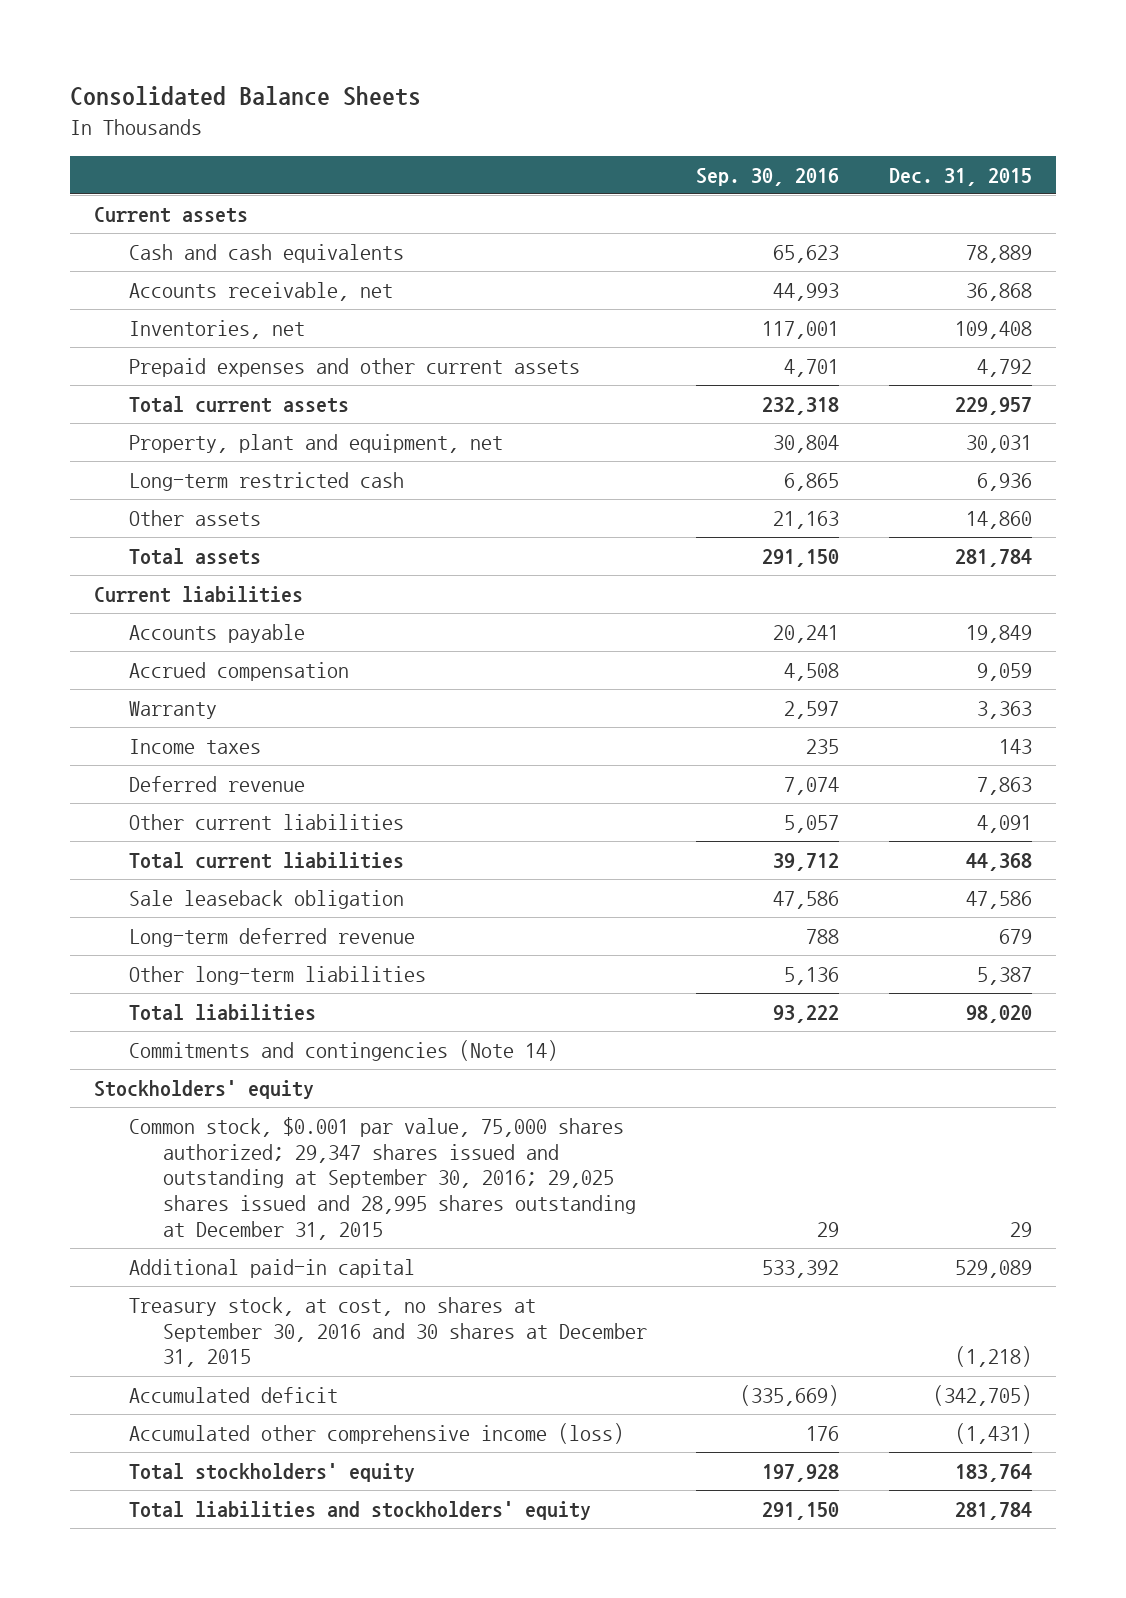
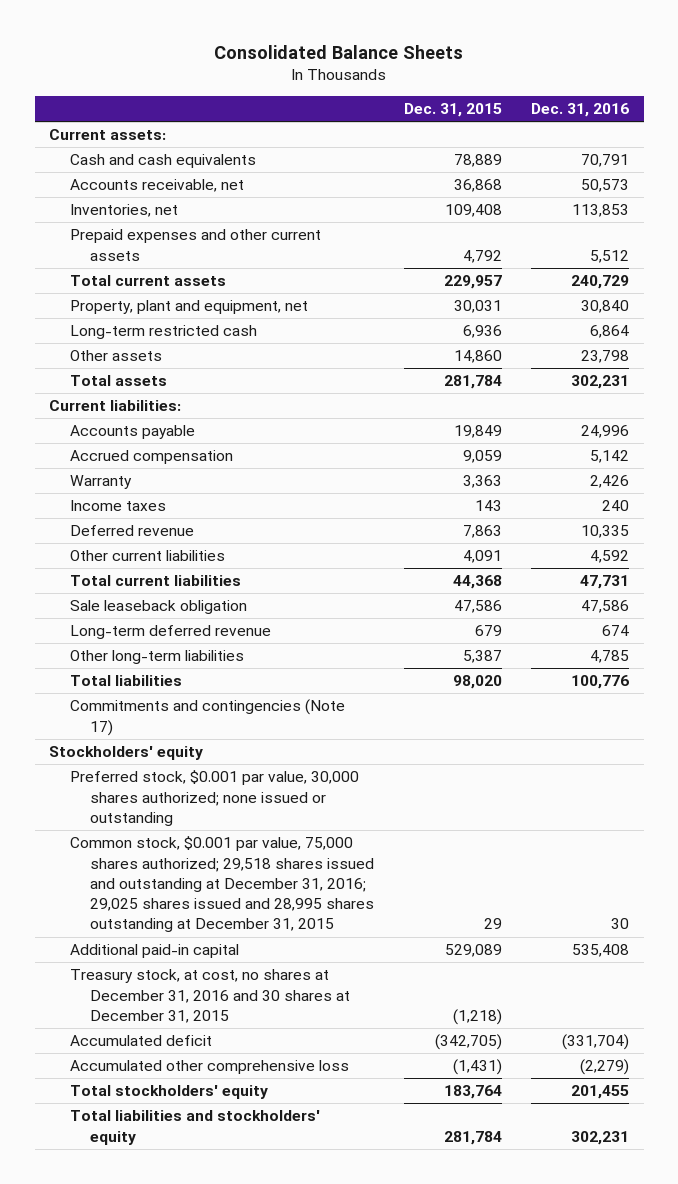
[696,167,840,186] Sep. 30, 2016 -> none
none -> [530,102,629,117] Dec. 31, 2016
[94,207,249,224] Current assets -> [49,129,167,141] Current assets:
[94,586,304,604] Current liabilities -> [49,400,182,412] Current liabilities:
[128,1040,558,1062] Commitments and contingencies (Note 14) -> [69,699,345,736] Commitments and contingencies (Note 17)
none -> [69,770,359,826] Preferred stock, $0.001 par value, 30,000 shares authorized; none issued or outstanding
[128,1117,637,1240] Common stock, $0.001 par value, 75,000 shares authorized; 29,347 shares issued and outstanding at September 30, 2016; 29,025 shares issued and 28,995 shares outstanding at December 31, 2015 -> [69,836,375,933] Common stock, $0.001 par value, 75,000 shares authorized; 29,518 shares issued and outstanding at December 31, 2016; 29,025 shares issued and 28,995 shares outstanding at December 31, 2015
[128,1297,648,1368] Treasury stock, at cost, no shares at September 30, 2016 and 30 shares at December 31, 2015 -> [69,969,351,1023] Treasury stock, at cost, no shares at December 31, 2016 and 30 shares at December 31, 2015
[128,1423,624,1445] Accumulated other comprehensive income (loss) -> [69,1060,349,1075] Accumulated other comprehensive loss

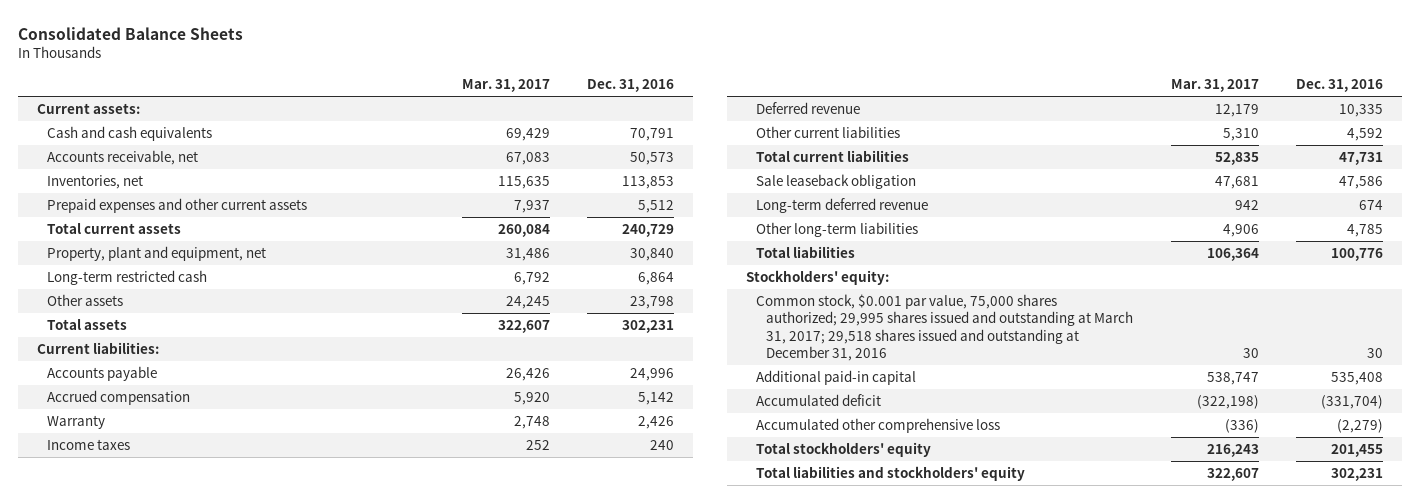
[403,102,502,117] Dec. 31, 2015 -> none
none -> [461,78,550,92] Mar. 31, 2017
[69,699,345,736] Commitments and contingencies (Note 17) -> none
[69,770,359,826] Preferred stock, $0.001 par value, 30,000 shares authorized; none issued or outstanding -> none
[49,746,204,761] Stockholders' equity -> [745,270,889,286] Stockholders' equity:
[69,836,375,933] Common stock, $0.001 par value, 75,000 shares authorized; 29,518 shares issued and outstanding at December 31, 2016; 29,025 shares issued and 28,995 shares outstanding at December 31, 2015 -> [755,294,1134,361] Common stock, $0.001 par value, 75,000 shares authorized; 29,995 shares issued and outstanding at March 31, 2017; 29,518 shares issued and outstanding at December 31, 2016
[69,969,351,1023] Treasury stock, at cost, no shares at December 31, 2016 and 30 shares at December 31, 2015 -> none

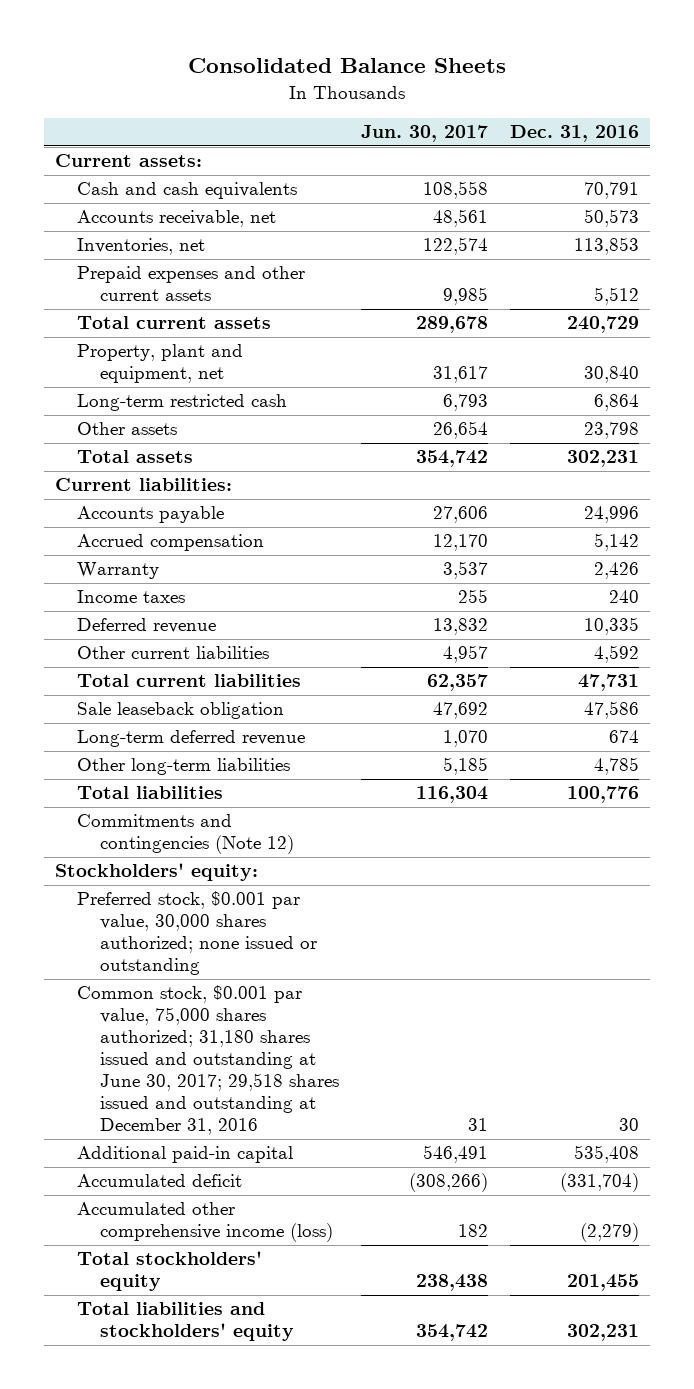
[461,78,550,92] Mar. 31, 2017 -> none
none -> [361,125,489,143] Jun. 30, 2017
none -> [77,814,295,855] Commitments and contingencies (Note 12)
none -> [77,891,318,976] Preferred stock, $0.001 par value, 30,000 shares authorized; none issued or outstanding
[755,294,1134,361] Common stock, $0.001 par value, 75,000 shares authorized; 29,995 shares issued and outstanding at March 31, 2017; 29,518 shares issued and outstanding at December 31, 2016 -> [77,985,340,1136] Common stock, $0.001 par value, 75,000 shares authorized; 31,180 shares issued and outstanding at June 30, 2017; 29,518 shares issued and outstanding at December 31, 2016
[755,418,1000,434] Accumulated other comprehensive loss -> [77,1202,334,1243] Accumulated other comprehensive income (loss)

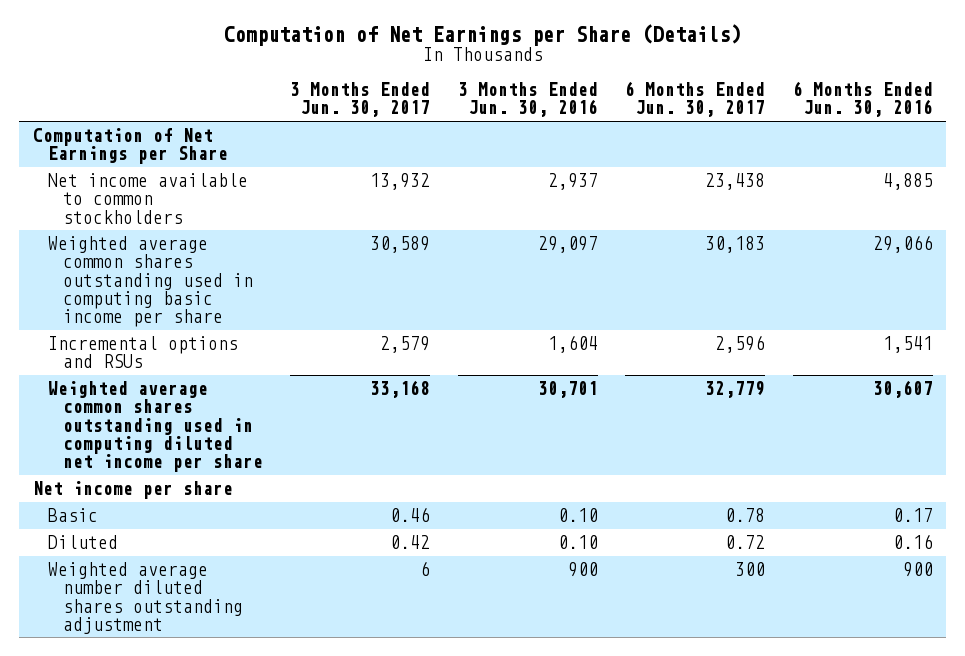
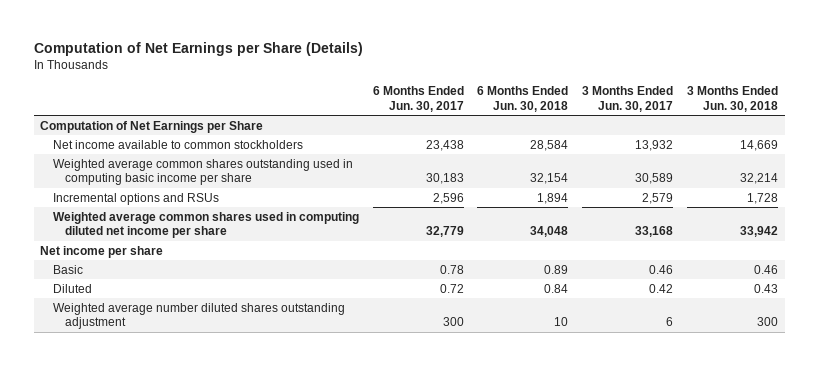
[457,82,598,118] 3 Months Ended Jun. 30, 2016 -> none
[792,81,933,118] 6 Months Ended Jun. 30, 2016 -> none
none -> [477,86,569,112] 6 Months Ended Jun. 30, 2018
none -> [686,86,778,112] 3 Months Ended Jun. 30, 2018
[47,381,263,472] Weighted average common shares outstanding used in computing diluted net income per share -> [52,211,359,239] Weighted average common shares used in computing diluted net income per share

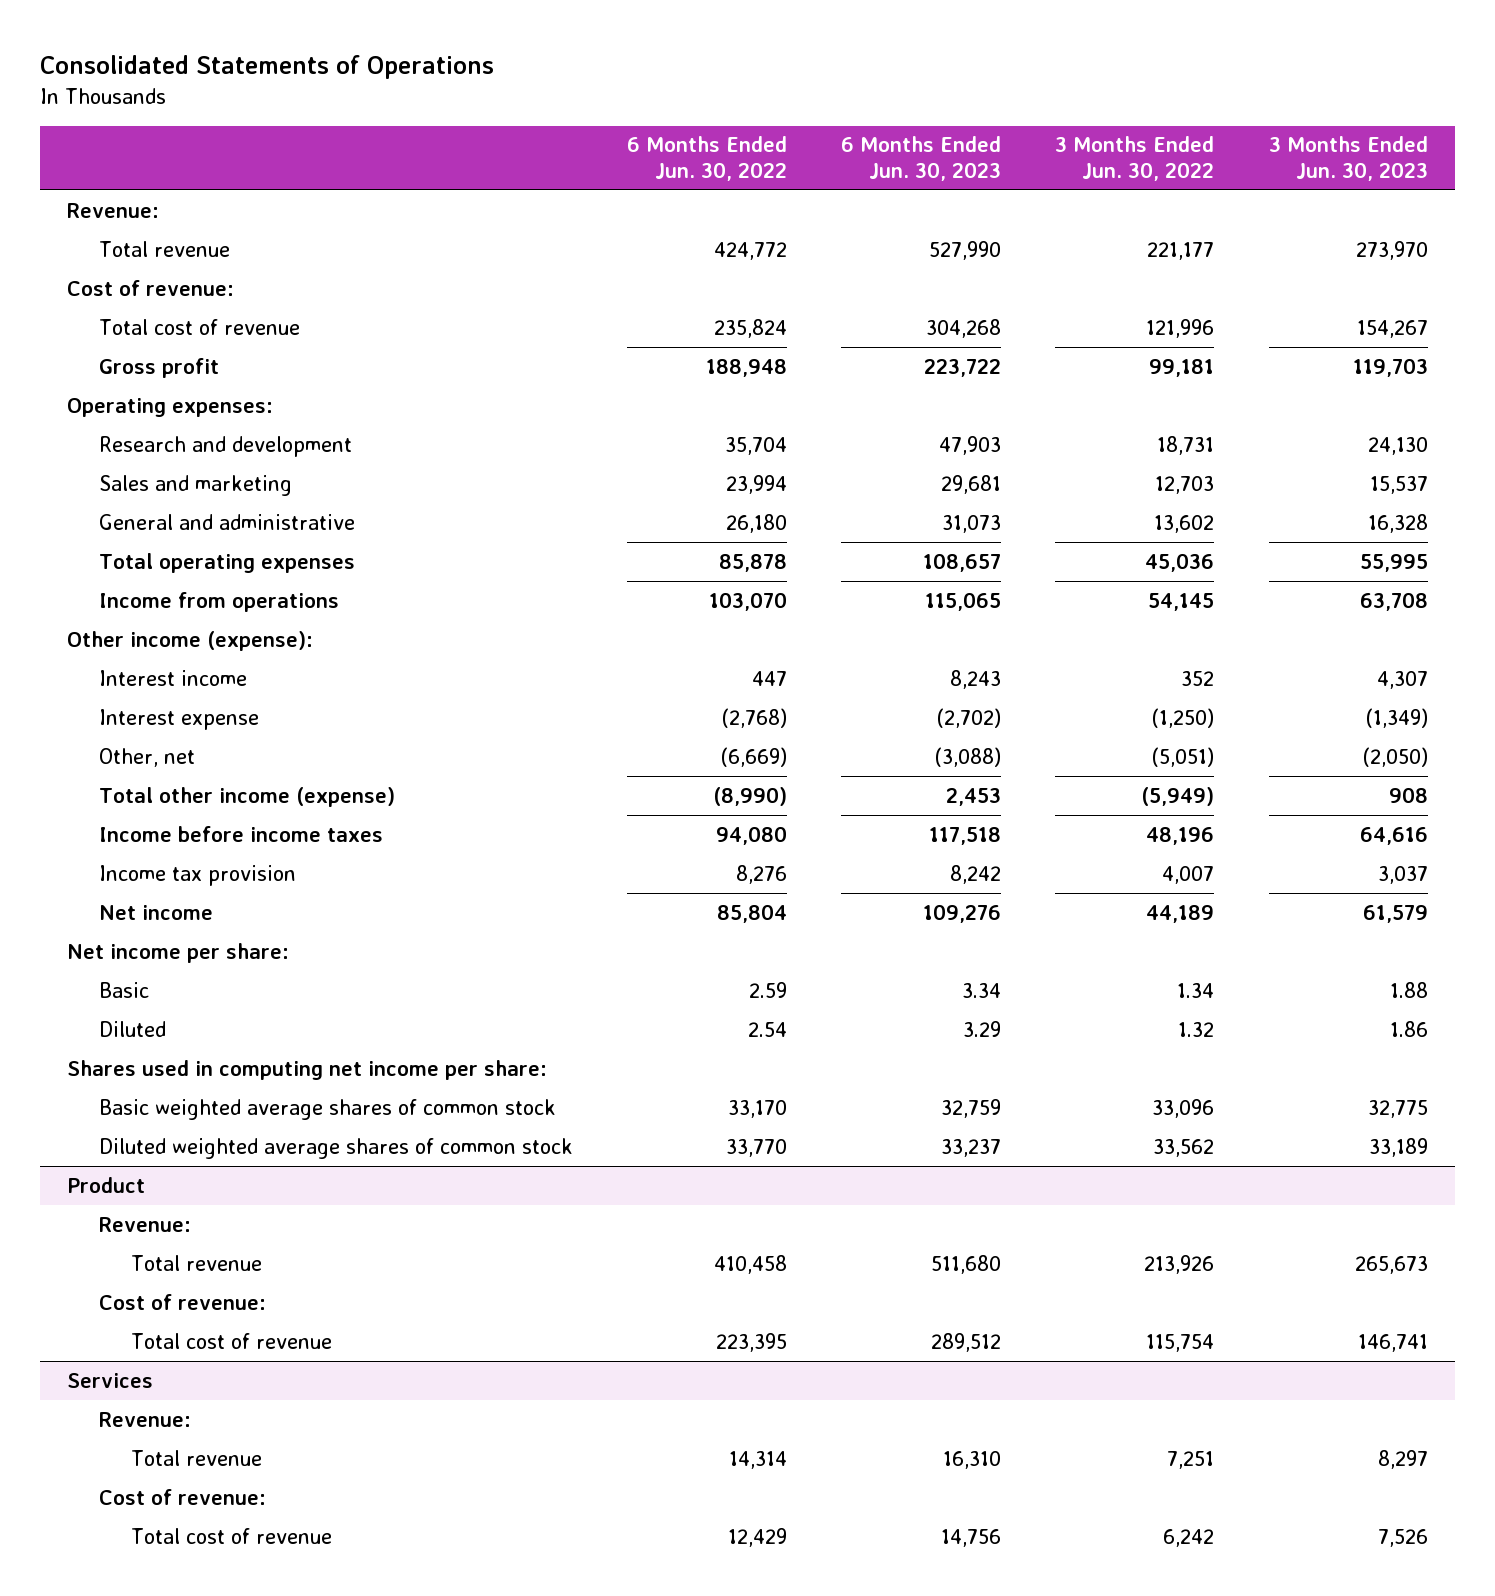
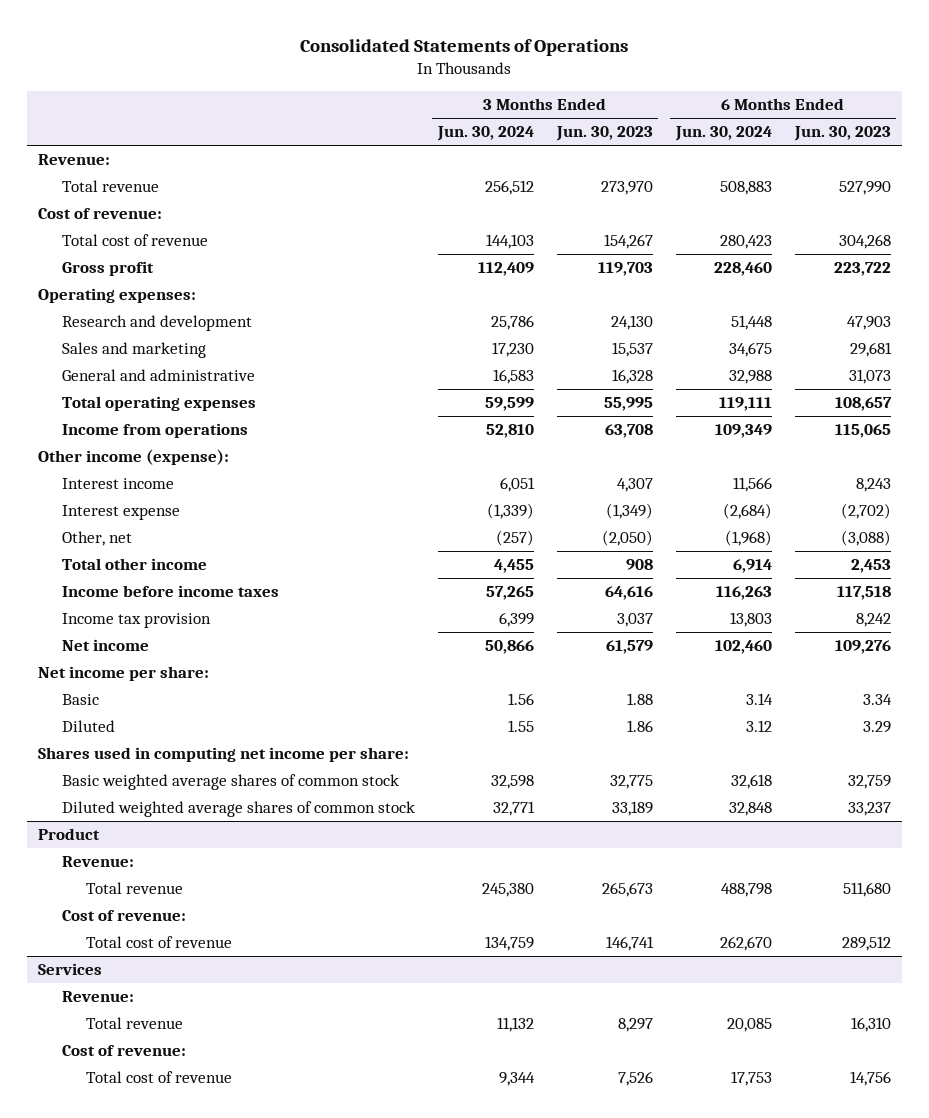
[627,136,788,182] 6 Months Ended Jun. 30, 2022 -> none
[1055,136,1215,182] 3 Months Ended Jun. 30, 2022 -> none
none -> [436,126,534,142] Jun. 30, 2024
none -> [674,126,772,142] Jun. 30, 2024
[99,786,396,807] Total other income (expense) -> [61,558,207,571] Total other income

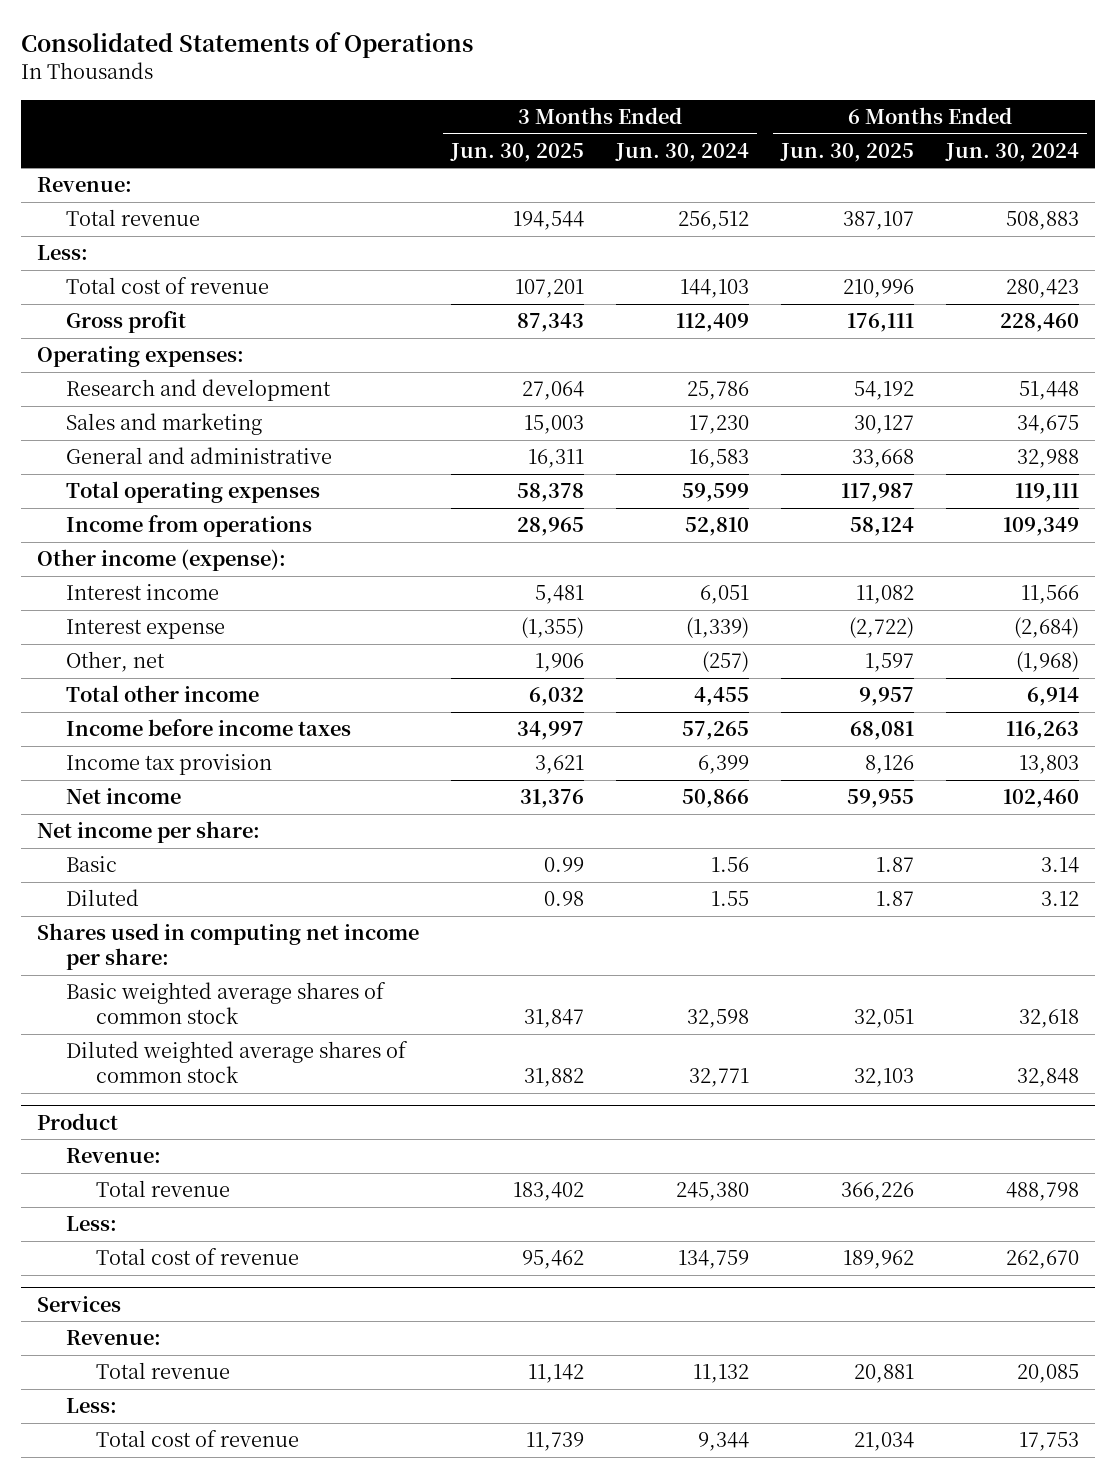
[555,126,653,142] Jun. 30, 2023 -> none
[793,126,891,142] Jun. 30, 2023 -> none
none -> [449,142,584,162] Jun. 30, 2025
none -> [779,142,914,162] Jun. 30, 2025
[38,208,163,220] Cost of revenue: -> [36,245,88,261] Less:
[61,910,186,922] Cost of revenue: -> [66,1216,118,1232] Less:
[61,1045,186,1057] Cost of revenue: -> [66,1398,118,1414] Less:

